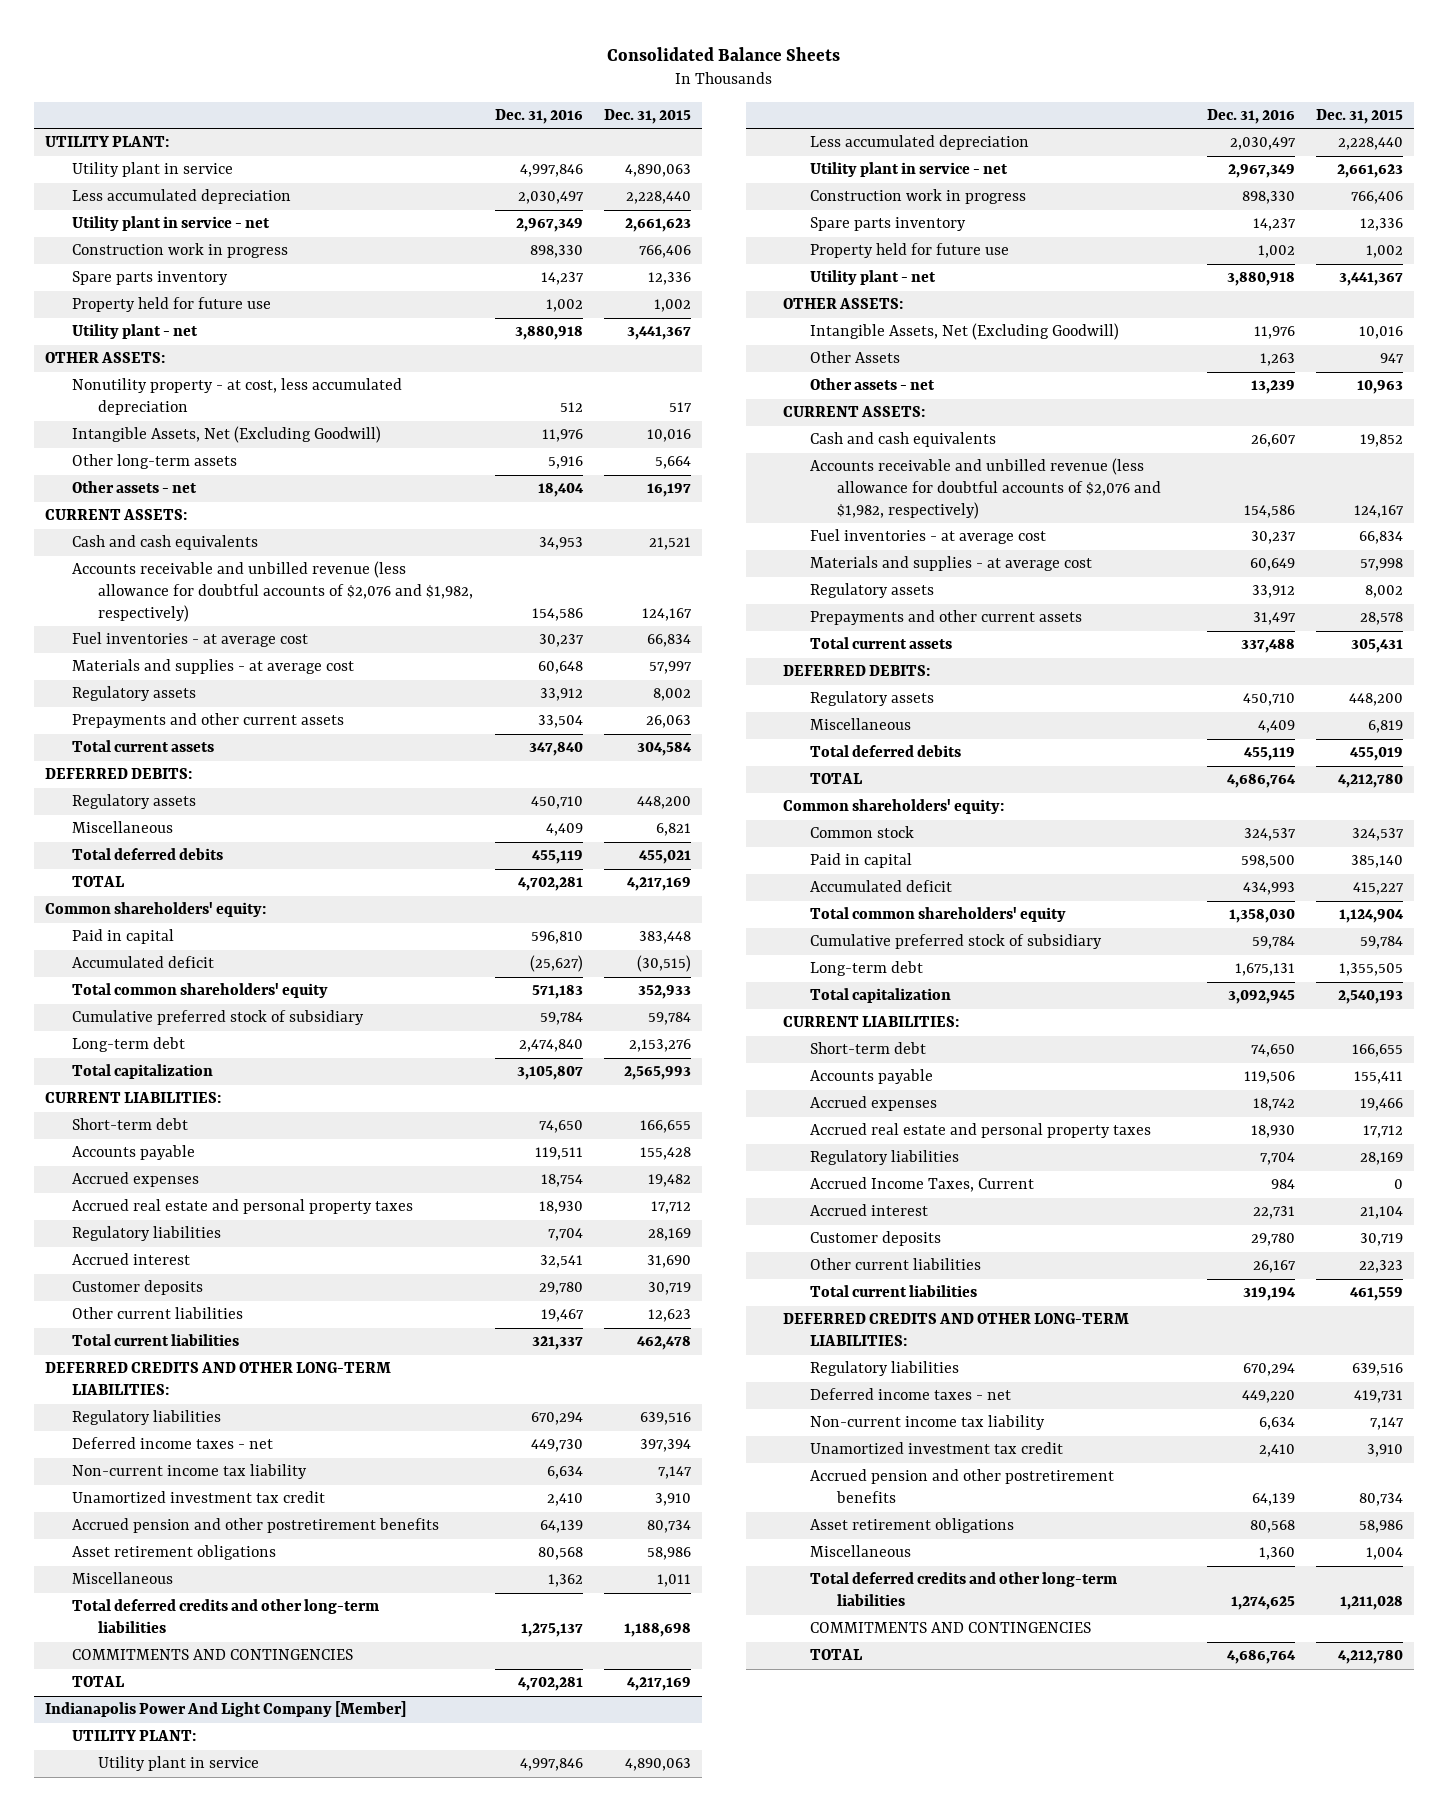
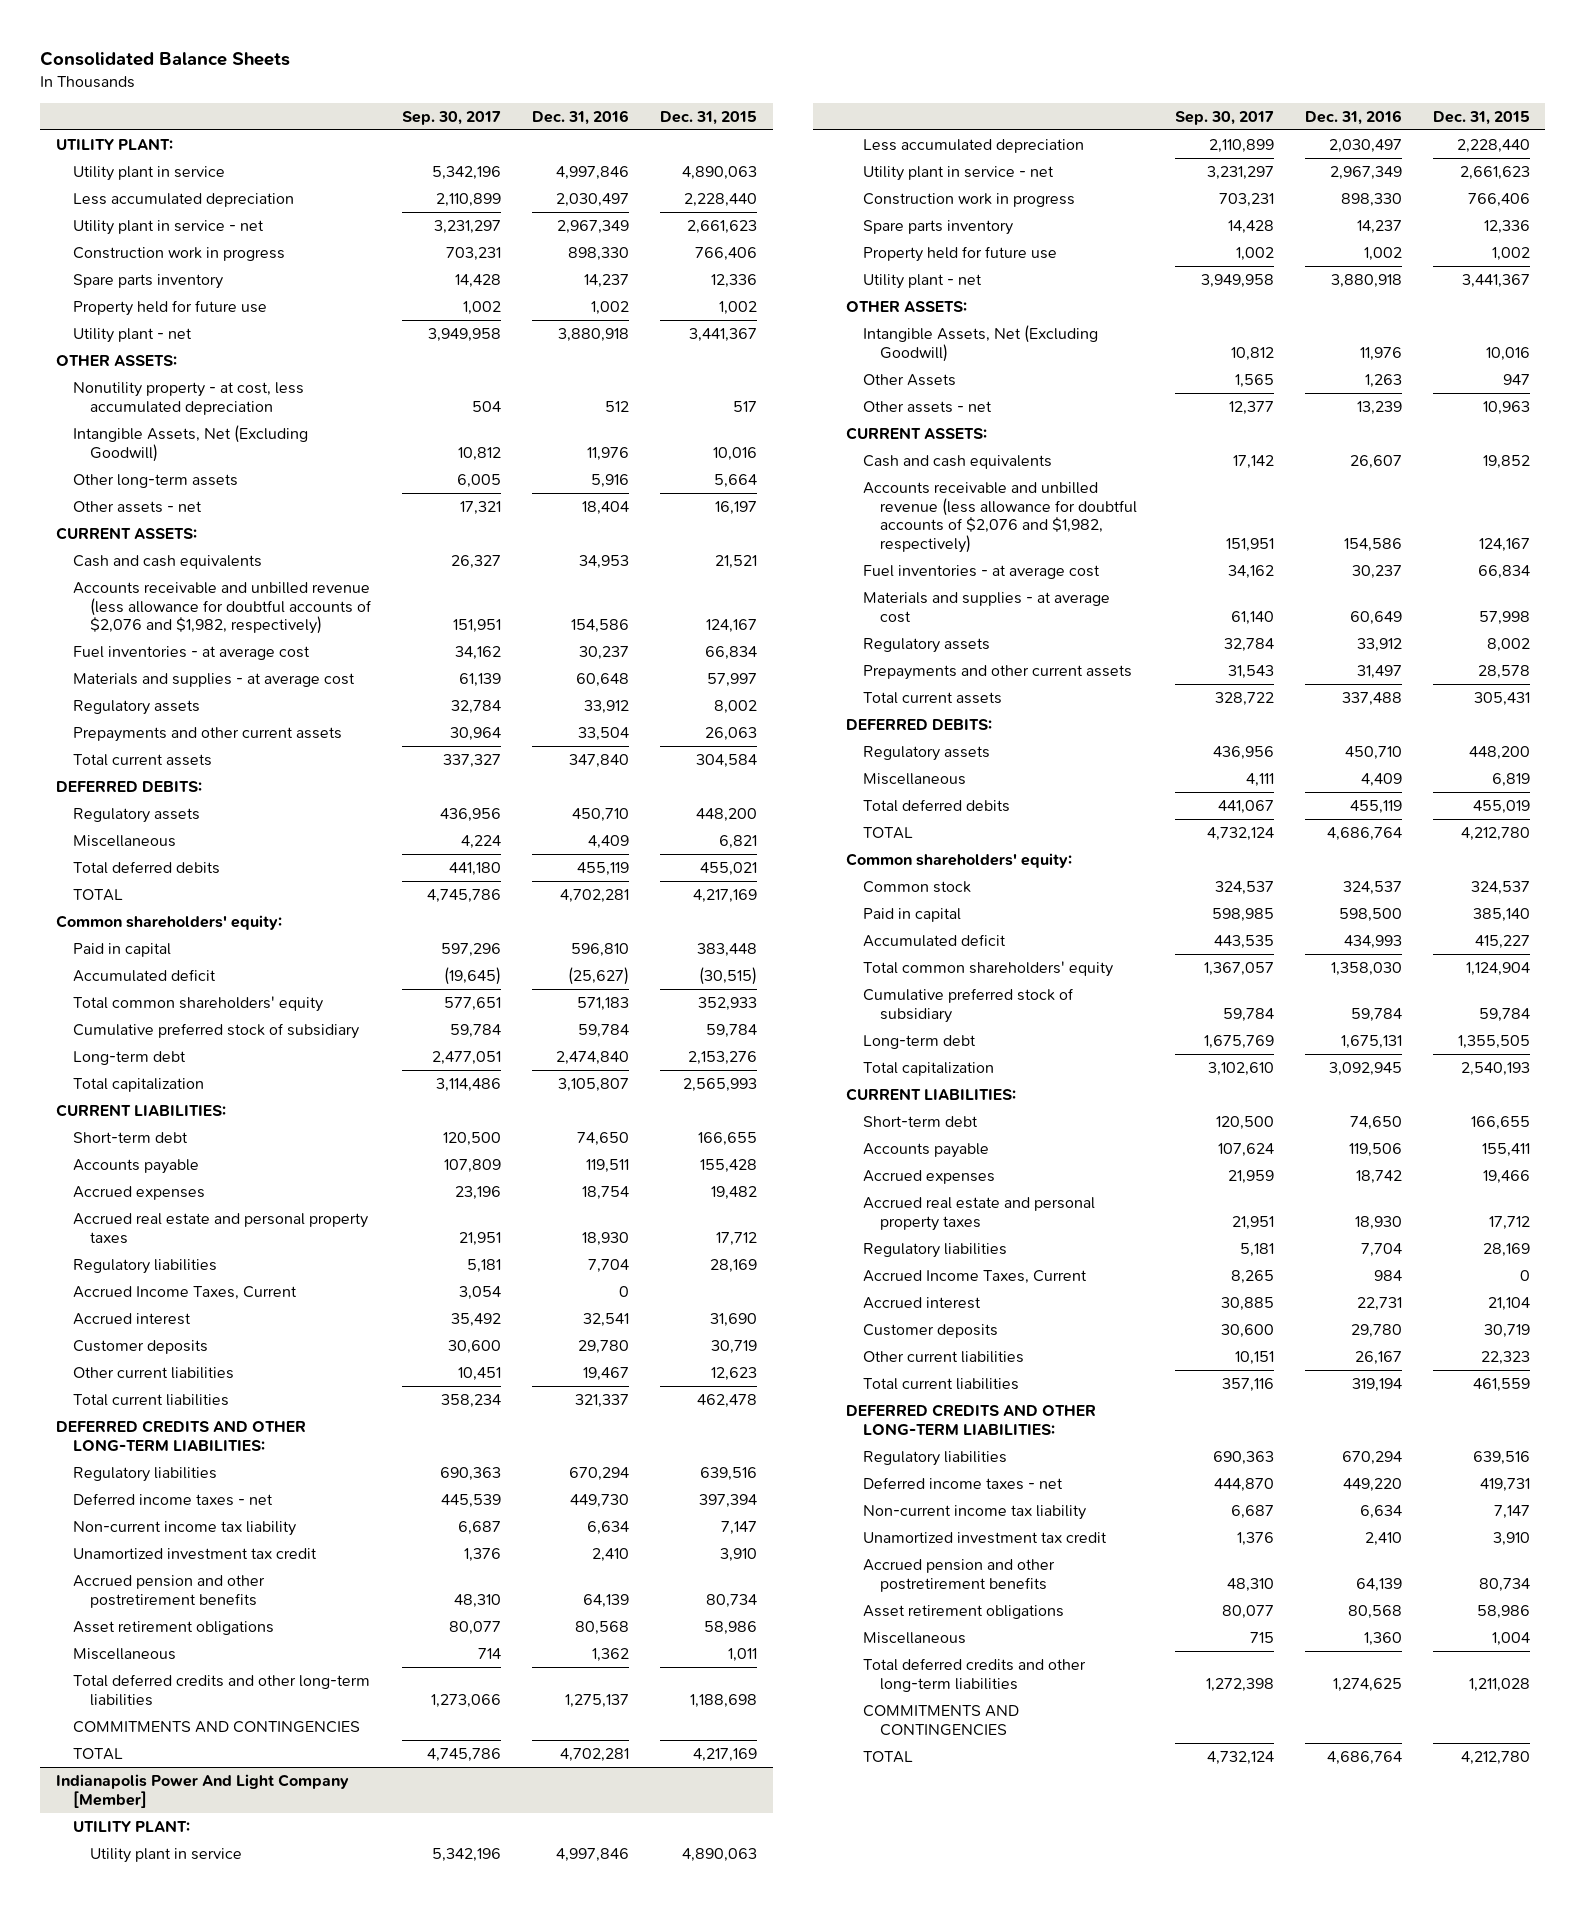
none -> [402,111,502,126] Sep. 30, 2017
none -> [73,1285,298,1300] Accrued Income Taxes, Current

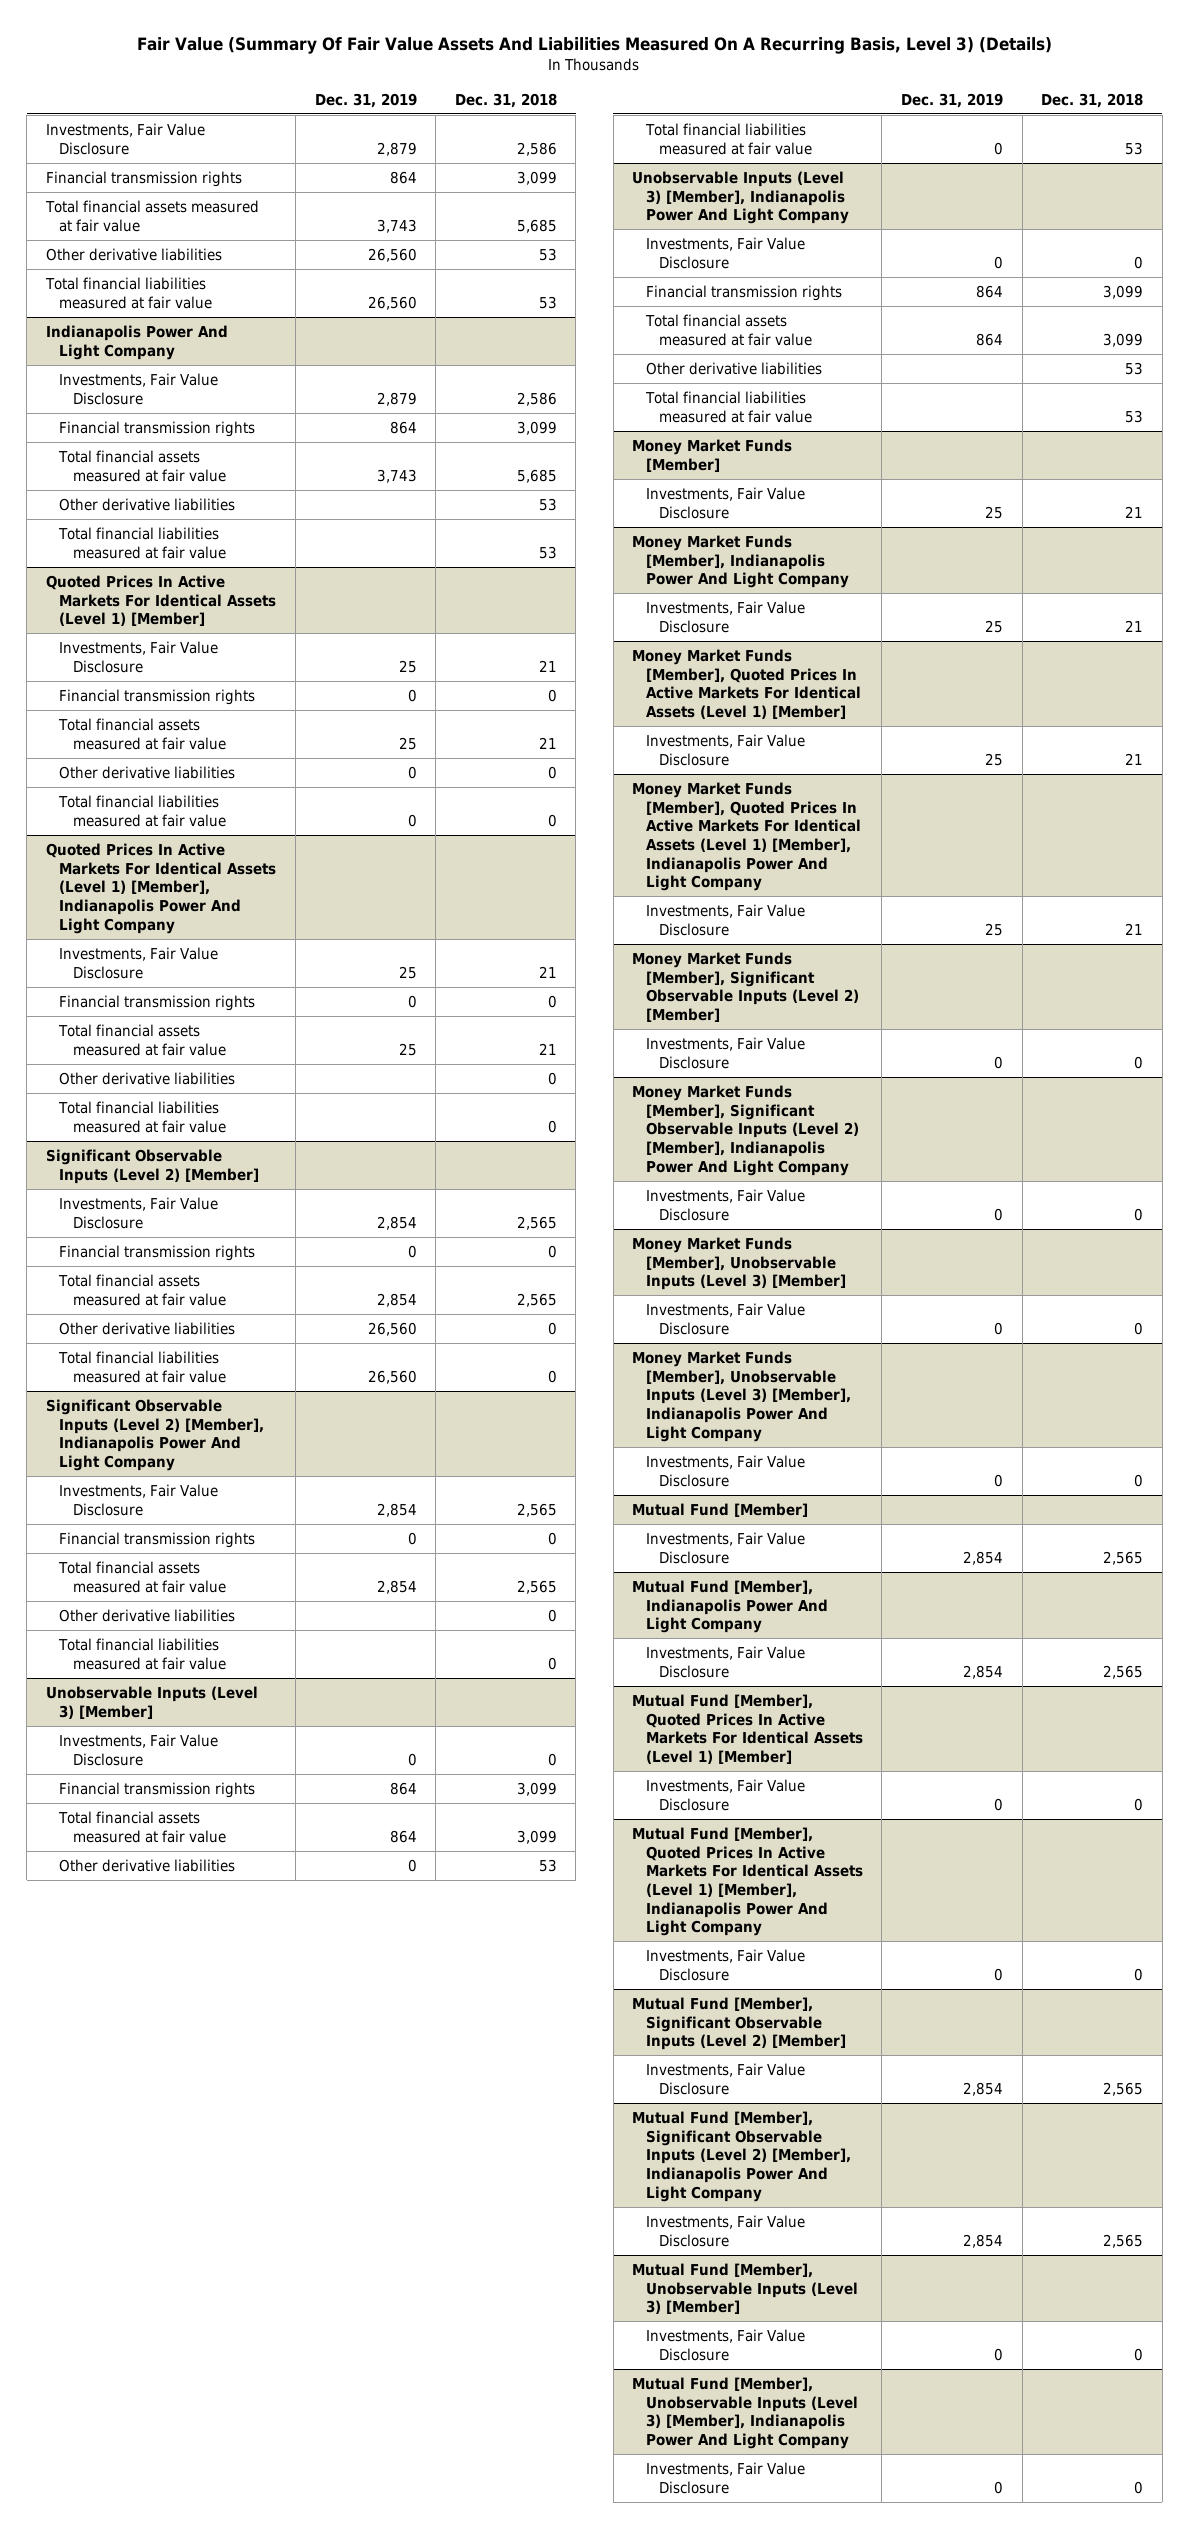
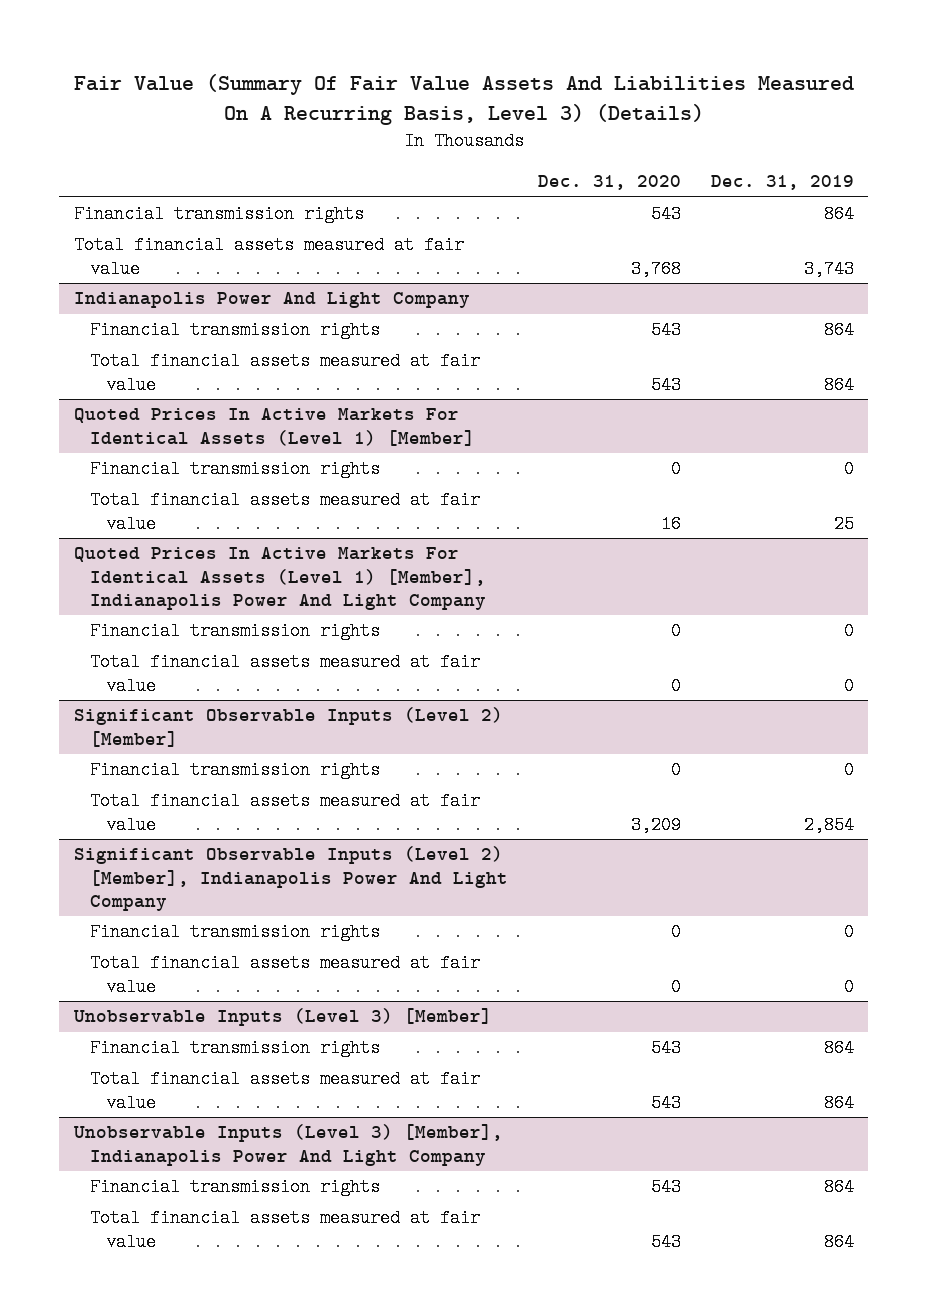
[454,92,557,108] Dec. 31, 2018 -> none
none -> [537,175,681,191] Dec. 31, 2020
[45,122,205,155] Investments, Fair Value Disclosure -> none
[45,247,222,261] Other derivative liabilities -> none
[44,276,213,309] Total financial liabilities measured at fair value -> none
[59,372,219,405] Investments, Fair Value Disclosure -> none
[59,497,236,511] Other derivative liabilities -> none
[58,526,226,559] Total financial liabilities measured at fair value -> none
[376,468,417,483] 3,743 -> [823,375,854,394] 864
[59,640,219,673] Investments, Fair Value Disclosure -> none
[59,765,236,779] Other derivative liabilities -> none
[58,794,226,827] Total financial liabilities measured at fair value -> none
[59,946,219,979] Investments, Fair Value Disclosure -> none
[59,1071,236,1085] Other derivative liabilities -> none
[58,1100,226,1133] Total financial liabilities measured at fair value -> none
[398,1042,417,1056] 25 -> [843,676,854,695] 0
[59,1196,219,1229] Investments, Fair Value Disclosure -> none
[59,1321,236,1335] Other derivative liabilities -> none
[58,1350,226,1383] Total financial liabilities measured at fair value -> none
[59,1483,219,1516] Investments, Fair Value Disclosure -> none
[59,1608,236,1622] Other derivative liabilities -> none
[58,1637,226,1670] Total financial liabilities measured at fair value -> none
[376,1579,417,1594] 2,854 -> [843,977,854,996] 0
[59,1733,219,1766] Investments, Fair Value Disclosure -> none
[59,1858,236,1872] Other derivative liabilities -> none
[644,122,813,155] Total financial liabilities measured at fair value -> none
[645,236,805,269] Investments, Fair Value Disclosure -> none
[645,361,822,375] Other derivative liabilities -> none
[644,390,813,423] Total financial liabilities measured at fair value -> none
[632,438,793,472] Money Market Funds [Member] -> none
[645,486,805,519] Investments, Fair Value Disclosure -> none
[632,534,849,589] Money Market Funds [Member], Indianapolis Power And Light Company -> none
[645,600,805,633] Investments, Fair Value Disclosure -> none
[632,648,861,720] Money Market Funds [Member], Quoted Prices In Active Markets For Identical Assets (Level 1) [Member] -> none
[645,733,805,766] Investments, Fair Value Disclosure -> none
[632,781,861,892] Money Market Funds [Member], Quoted Prices In Active Markets For Identical Assets (Level 1) [Member], Indianapolis Power And Light Company -> none
[645,903,805,936] Investments, Fair Value Disclosure -> none
[632,951,859,1023] Money Market Funds [Member], Significant Observable Inputs (Level 2) [Member] -> none
[645,1036,805,1069] Investments, Fair Value Disclosure -> none
[632,1084,859,1176] Money Market Funds [Member], Significant Observable Inputs (Level 2) [Member], Indianapolis Power And Light Company -> none
[645,1188,805,1221] Investments, Fair Value Disclosure -> none
[632,1236,846,1291] Money Market Funds [Member], Unobservable Inputs (Level 3) [Member] -> none
[645,1302,805,1335] Investments, Fair Value Disclosure -> none
[632,1350,851,1442] Money Market Funds [Member], Unobservable Inputs (Level 3) [Member], Indianapolis Power And Light Company -> none
[645,1454,805,1487] Investments, Fair Value Disclosure -> none
[632,1502,809,1517] Mutual Fund [Member] -> none
[645,1531,805,1564] Investments, Fair Value Disclosure -> none
[632,1579,828,1634] Mutual Fund [Member], Indianapolis Power And Light Company -> none
[645,1645,805,1678] Investments, Fair Value Disclosure -> none
[632,1693,863,1765] Mutual Fund [Member], Quoted Prices In Active Markets For Identical Assets (Level 1) [Member] -> none
[645,1778,805,1811] Investments, Fair Value Disclosure -> none
[632,1826,863,1937] Mutual Fund [Member], Quoted Prices In Active Markets For Identical Assets (Level 1) [Member], Indianapolis Power And Light Company -> none
[645,1948,805,1981] Investments, Fair Value Disclosure -> none
[632,1996,846,2051] Mutual Fund [Member], Significant Observable Inputs (Level 2) [Member] -> none
[645,2062,805,2095] Investments, Fair Value Disclosure -> none
[632,2110,851,2202] Mutual Fund [Member], Significant Observable Inputs (Level 2) [Member], Indianapolis Power And Light Company -> none
[645,2214,805,2247] Investments, Fair Value Disclosure -> none
[632,2262,858,2315] Mutual Fund [Member], Unobservable Inputs (Level 3) [Member] -> none
[645,2328,805,2361] Investments, Fair Value Disclosure -> none
[632,2376,858,2450] Mutual Fund [Member], Unobservable Inputs (Level 3) [Member], Indianapolis Power And Light Company -> none
[645,2461,805,2494] Investments, Fair Value Disclosure -> none

